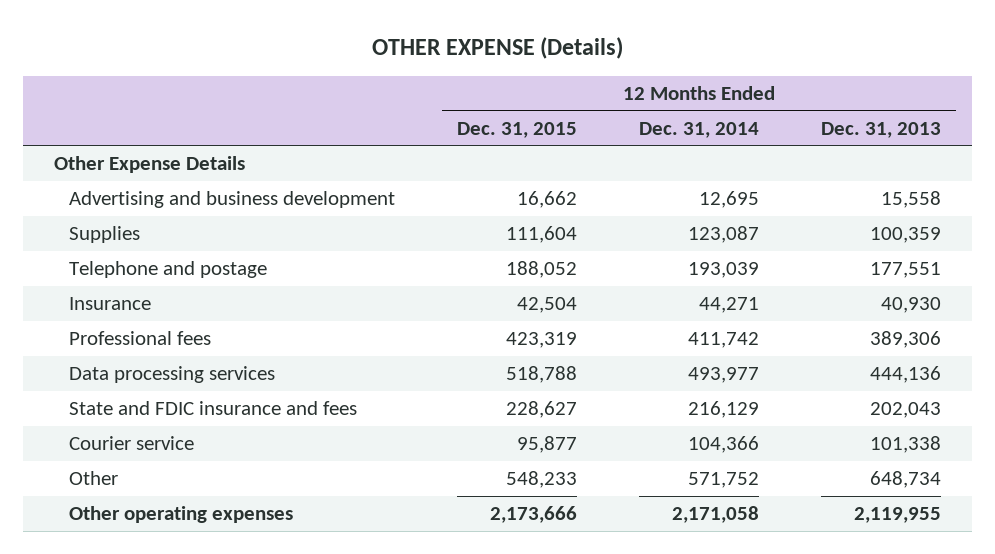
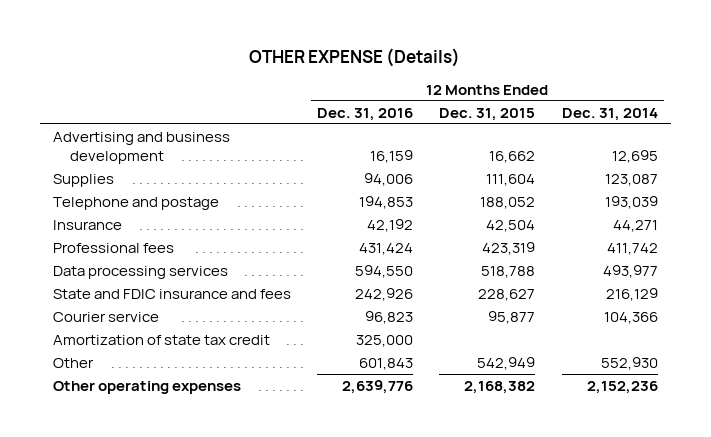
[820,121,941,138] Dec. 31, 2013 -> none
none -> [317,107,414,121] Dec. 31, 2016
[54,156,246,174] Other Expense Details -> none
none -> [53,334,271,345] Amortization of state tax credit
[506,471,578,489] 548,233 -> [477,356,536,370] 542,949
[688,472,760,489] 571,752 -> [600,356,658,370] 552,930
[490,506,578,524] 2,173,666 -> [464,380,536,394] 2,168,382
[672,506,760,524] 2,171,058 -> [586,380,658,394] 2,152,236

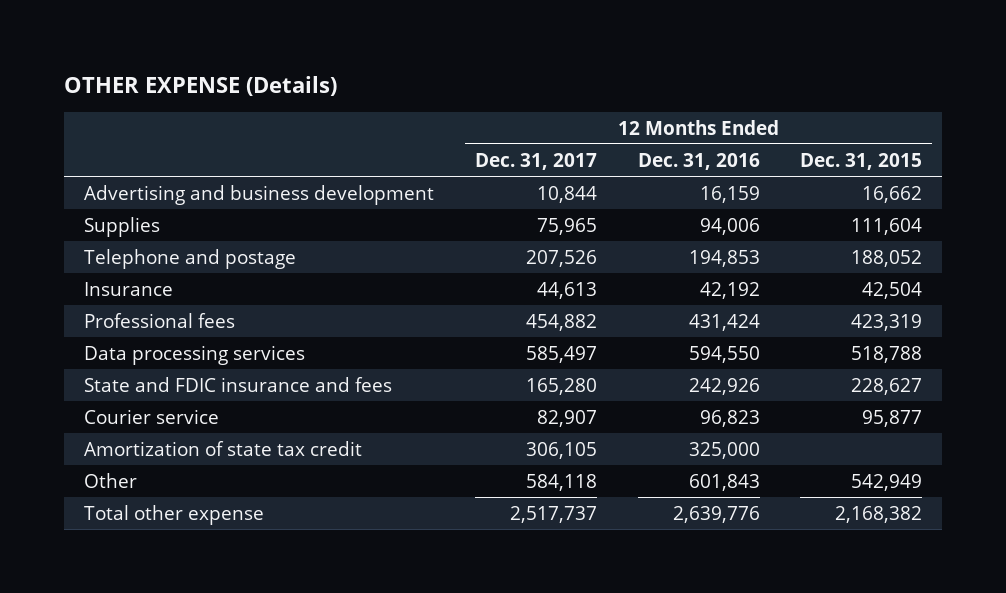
[561,107,658,121] Dec. 31, 2014 -> none
none -> [474,152,597,170] Dec. 31, 2017
[53,380,242,394] Other operating expenses -> [84,504,265,525] Total other expense

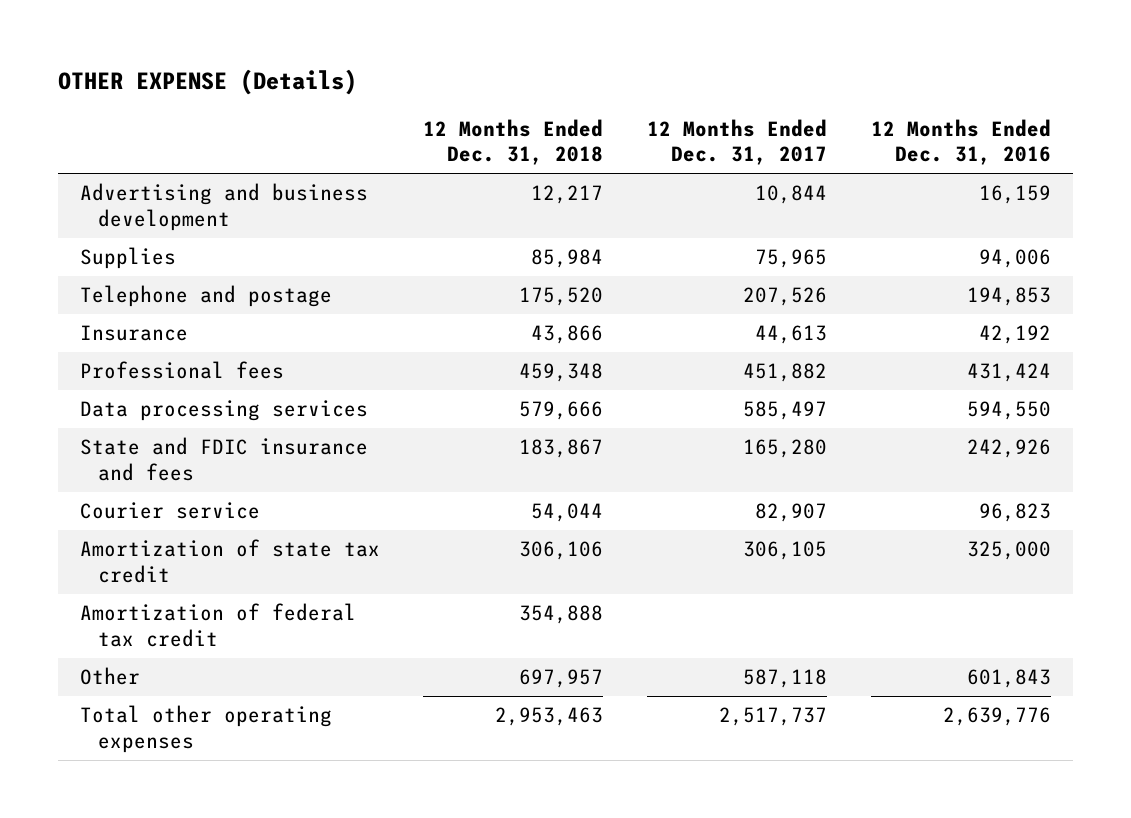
[800,152,923,170] Dec. 31, 2015 -> none
none -> [423,118,604,166] 12 Months Ended Dec. 31, 2018
[525,313,597,331] 454,882 -> [743,363,828,383] 451,882
none -> [79,603,356,647] Amortization of federal tax credit
[525,473,597,491] 584,118 -> [743,669,828,689] 587,118
[84,504,265,525] Total other expense -> [79,705,332,753] Total other operating expenses

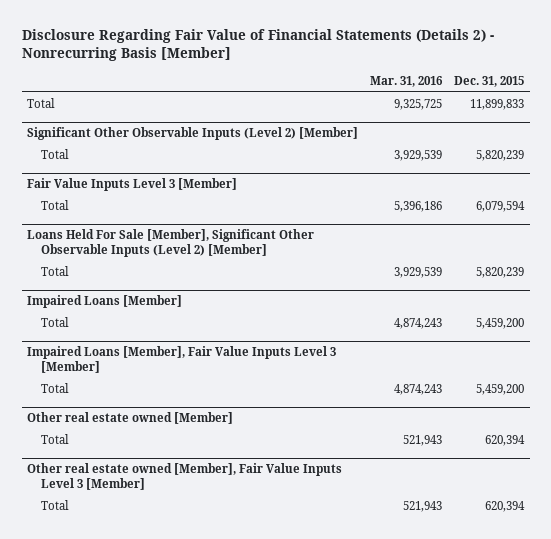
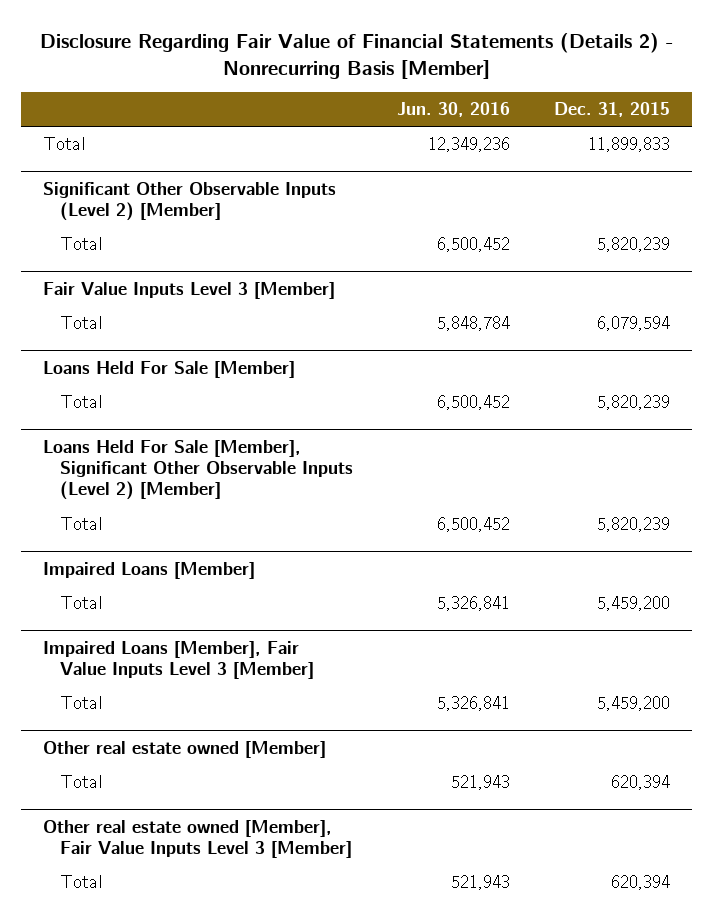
[370,75,444,87] Mar. 31, 2016 -> none
none -> [396,102,510,118] Jun. 30, 2016
none -> [43,360,296,378] Loans Held For Sale [Member]
none -> [59,394,102,408] Total

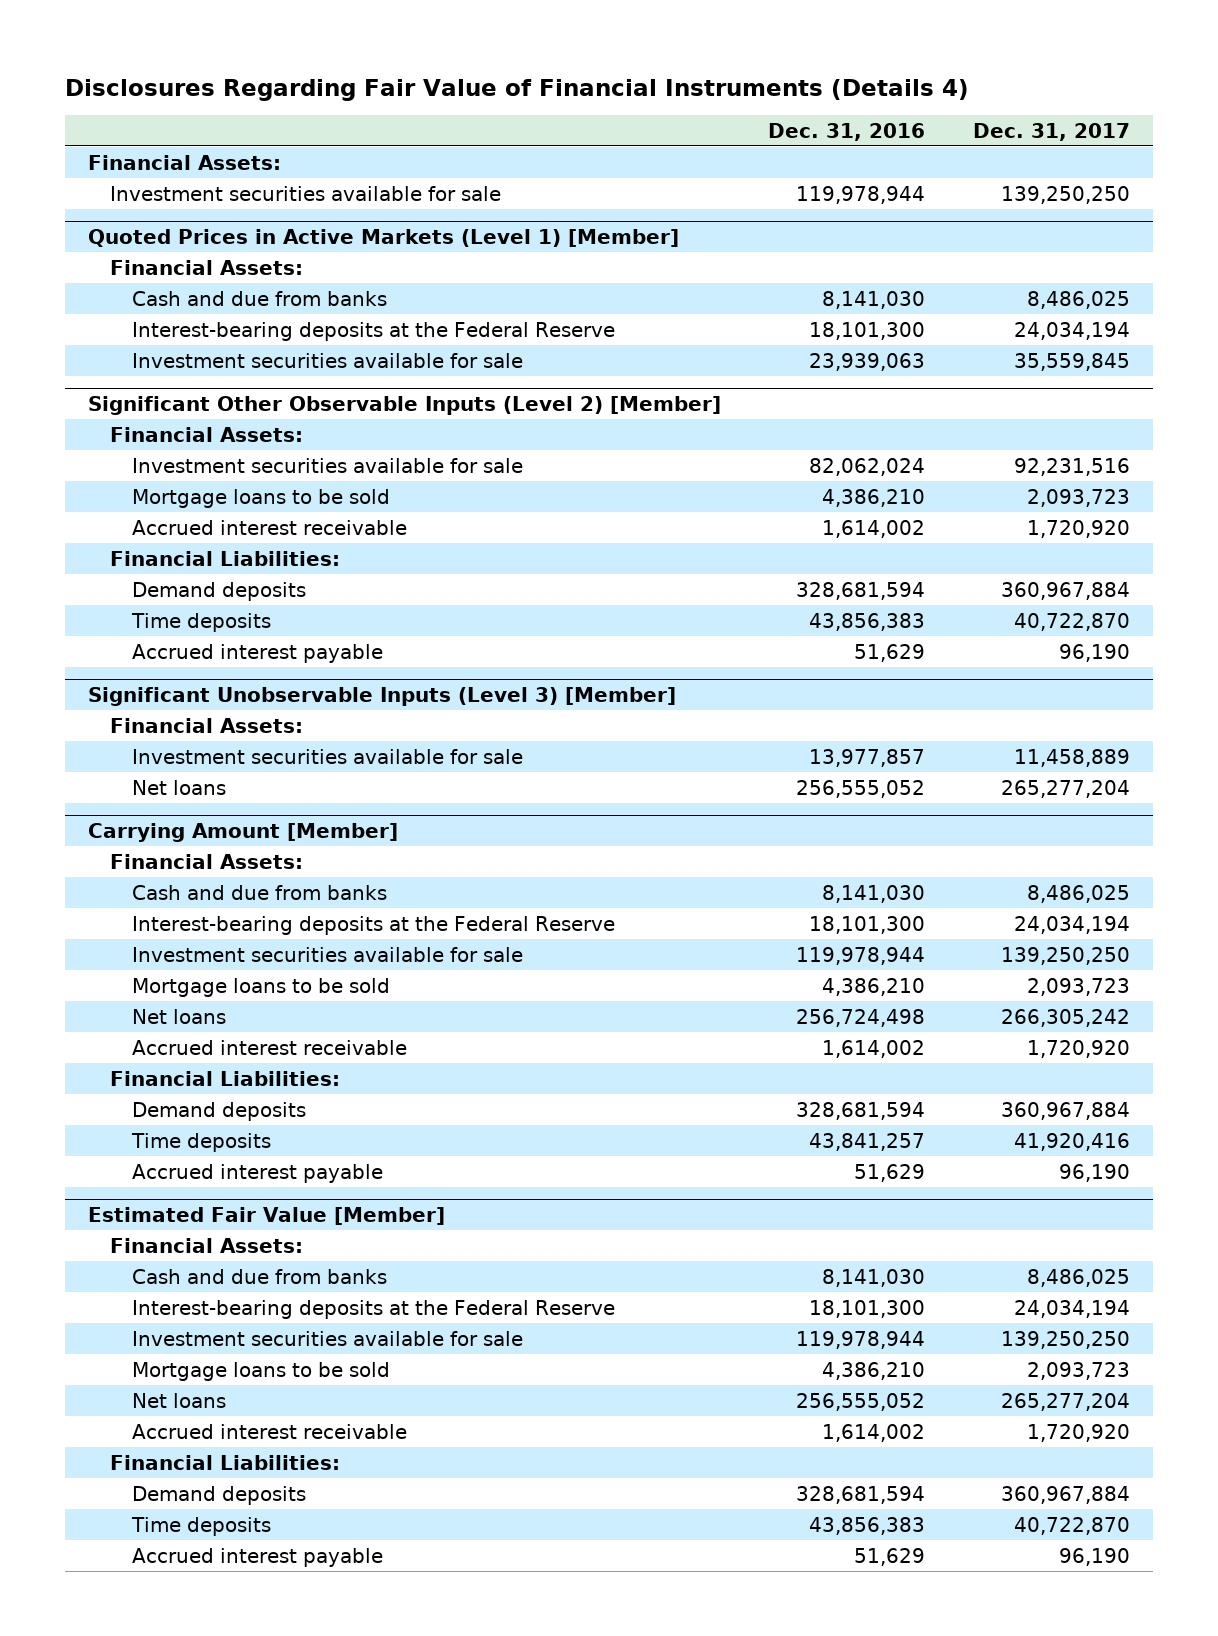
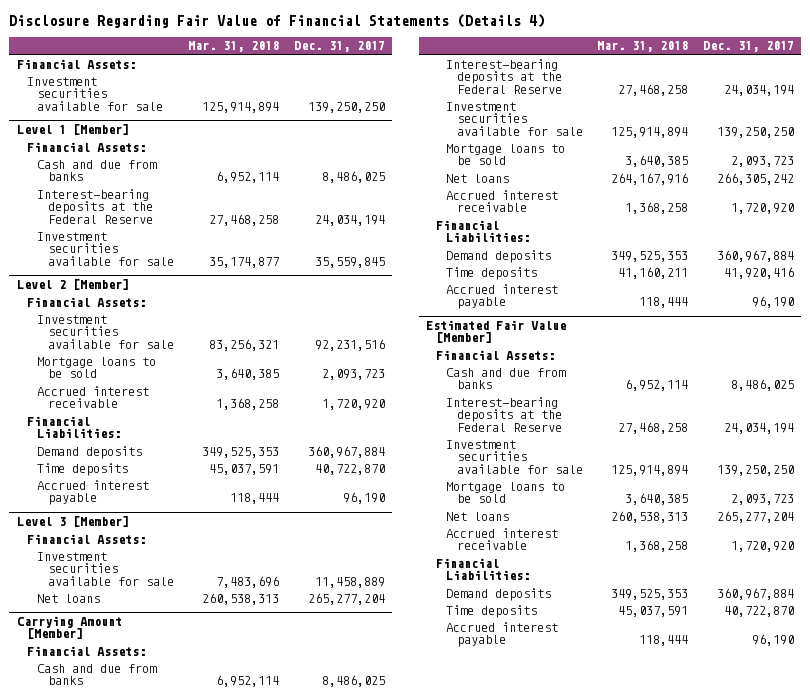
[64,78,969,101] Disclosures Regarding Fair Value of Financial Instruments (Details 4) -> [9,13,546,28] Disclosure Regarding Fair Value of Financial Statements (Details 4)
[768,122,926,141] Dec. 31, 2016 -> none
none -> [188,41,280,53] Mar. 31, 2018
[88,229,680,248] Quoted Prices in Active Markets (Level 1) [Member] -> [16,123,129,135] Level 1 [Member]
[88,396,722,416] Significant Other Observable Inputs (Level 2) [Member] -> [16,278,129,290] Level 2 [Member]
[88,687,677,707] Significant Unobservable Inputs (Level 3) [Member] -> [16,515,129,527] Level 3 [Member]

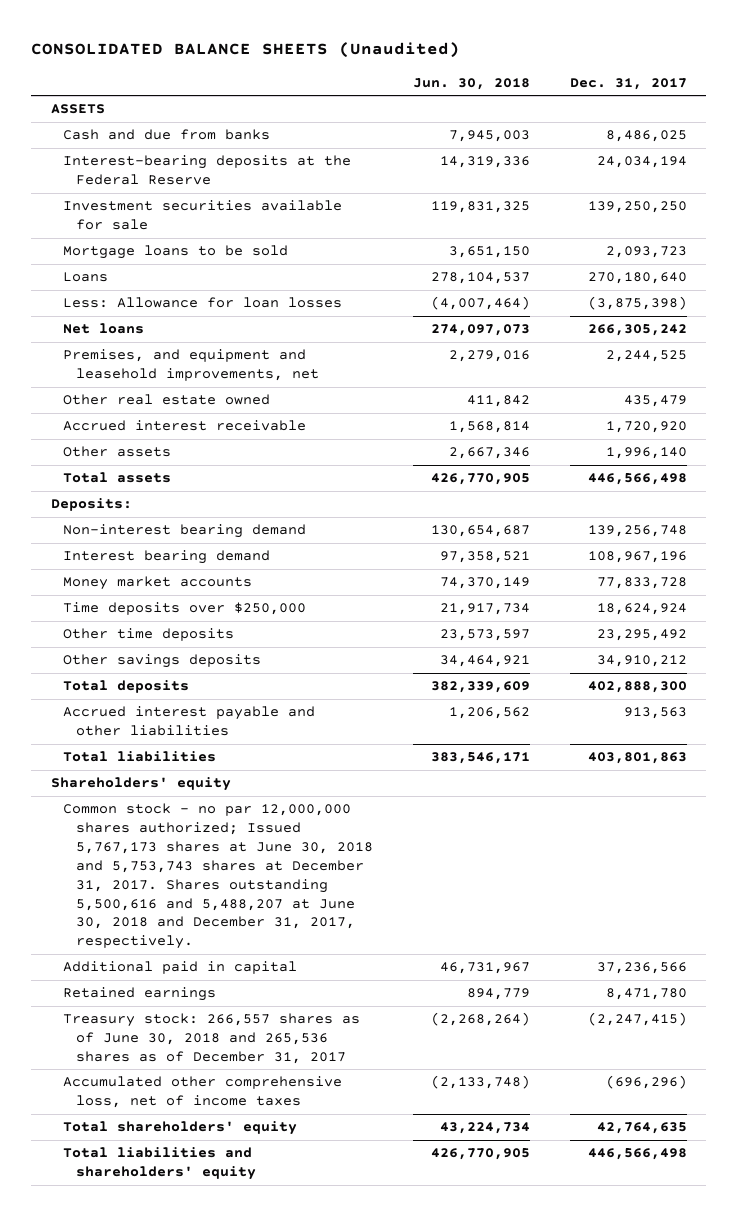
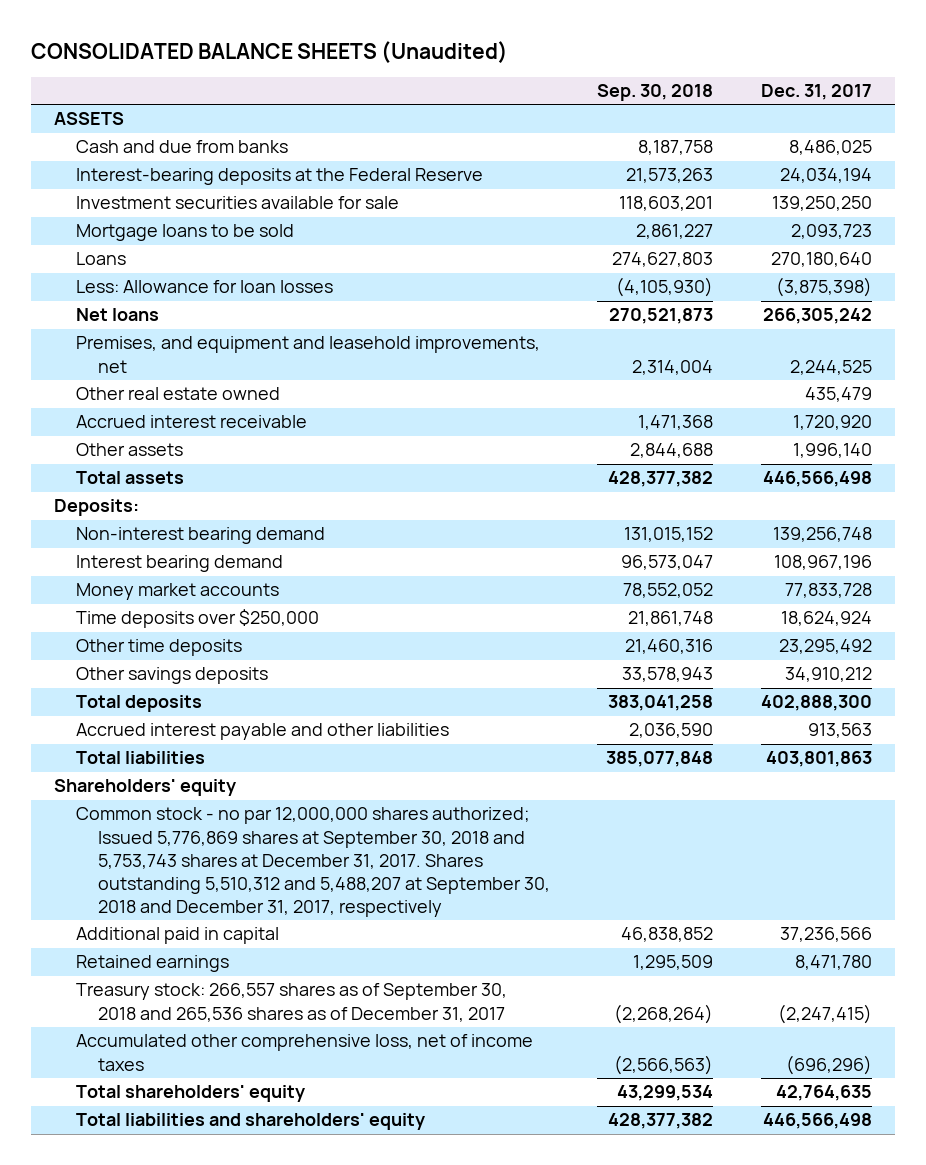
[412,77,530,90] Jun. 30, 2018 -> none
none -> [597,84,714,102] Sep. 30, 2018
[63,803,374,950] Common stock - no par 12,000,000 shares authorized; Issued 5,767,173 shares at June 30, 2018 and 5,753,743 shares at December 31, 2017. Shares outstanding 5,500,616 and 5,488,207 at June 30, 2018 and December 31, 2017, respectively. -> [76,807,551,918] Common stock - no par 12,000,000 shares authorized; Issued 5,776,869 shares at September 30, 2018 and 5,753,743 shares at December 31, 2017. Shares outstanding 5,510,312 and 5,488,207 at September 30, 2018 and December 31, 2017, respectively
[63,1013,361,1065] Treasury stock: 266,557 shares as of June 30, 2018 and 265,536 shares as of December 31, 2017 -> [76,983,508,1022] Treasury stock: 266,557 shares as of September 30, 2018 and 265,536 shares as of December 31, 2017

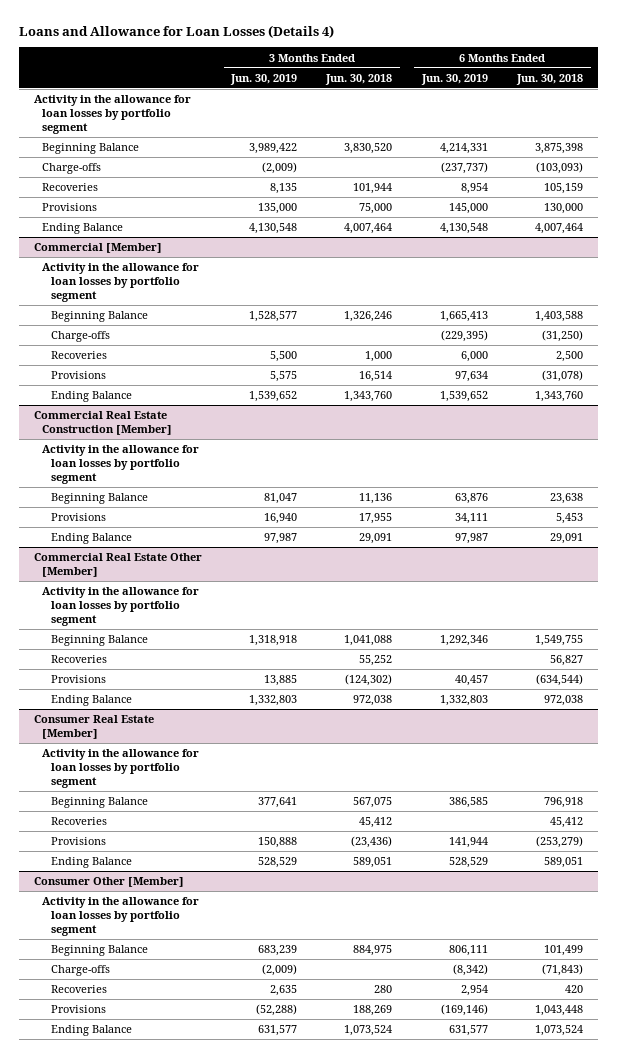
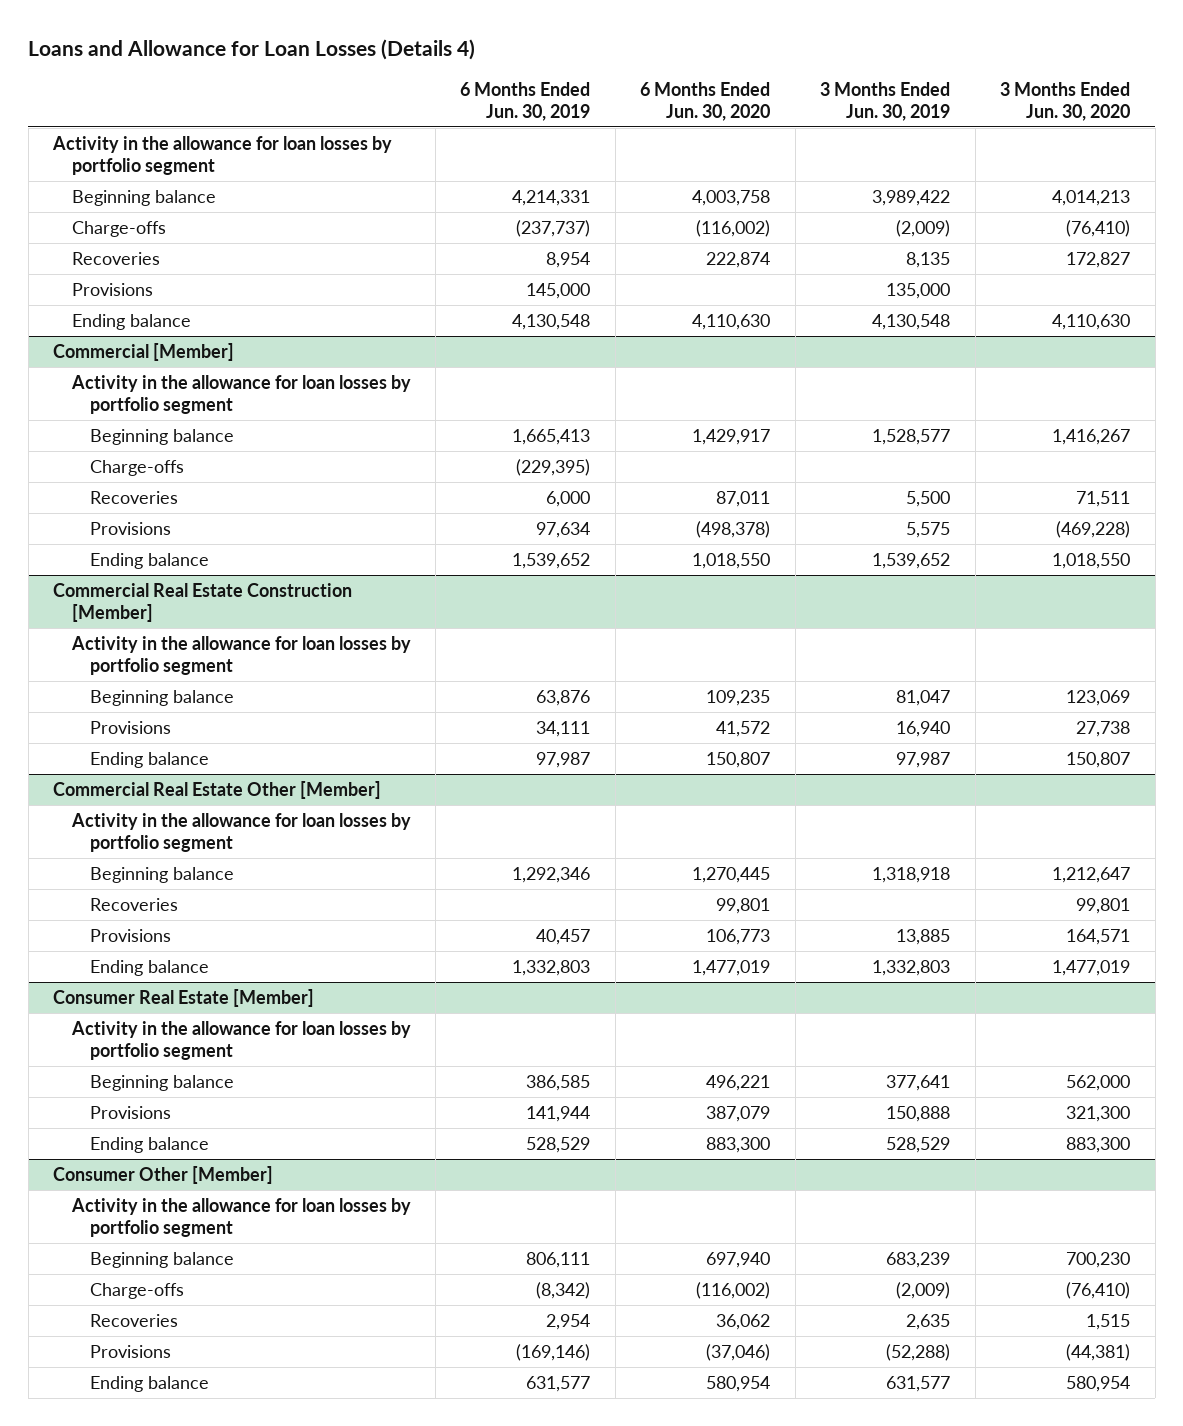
[325,73,393,85] Jun. 30, 2018 -> none
[516,73,584,85] Jun. 30, 2018 -> none
none -> [640,81,771,122] 6 Months Ended Jun. 30, 2020
none -> [1000,81,1131,122] 3 Months Ended Jun. 30, 2020
[42,143,140,155] Beginning Balance -> [71,189,216,206] Beginning balance
[42,223,124,235] Ending Balance -> [71,313,191,330] Ending balance
[50,311,148,323] Beginning Balance -> [89,428,234,445] Beginning balance
[50,391,132,403] Ending Balance -> [89,552,209,569] Ending balance
[50,493,148,505] Beginning Balance -> [89,689,234,706] Beginning balance
[50,533,132,545] Ending Balance -> [89,751,209,768] Ending balance
[50,635,148,647] Beginning Balance -> [89,866,234,883] Beginning balance
[50,695,132,707] Ending Balance -> [89,959,209,976] Ending balance
[50,817,107,826] Recoveries -> none
[50,797,148,809] Beginning Balance -> [89,1074,234,1091] Beginning balance
[50,857,132,869] Ending Balance -> [89,1136,209,1153] Ending balance
[50,945,148,957] Beginning Balance -> [89,1251,234,1268] Beginning balance
[50,1025,132,1037] Ending Balance -> [89,1375,209,1392] Ending balance

